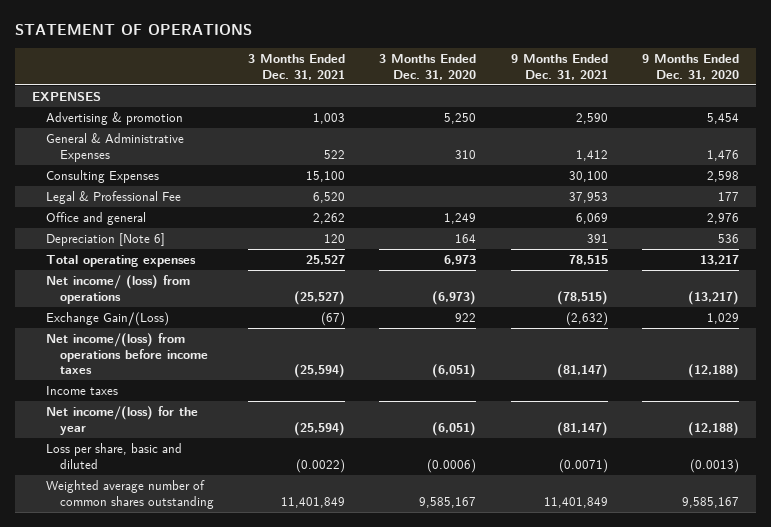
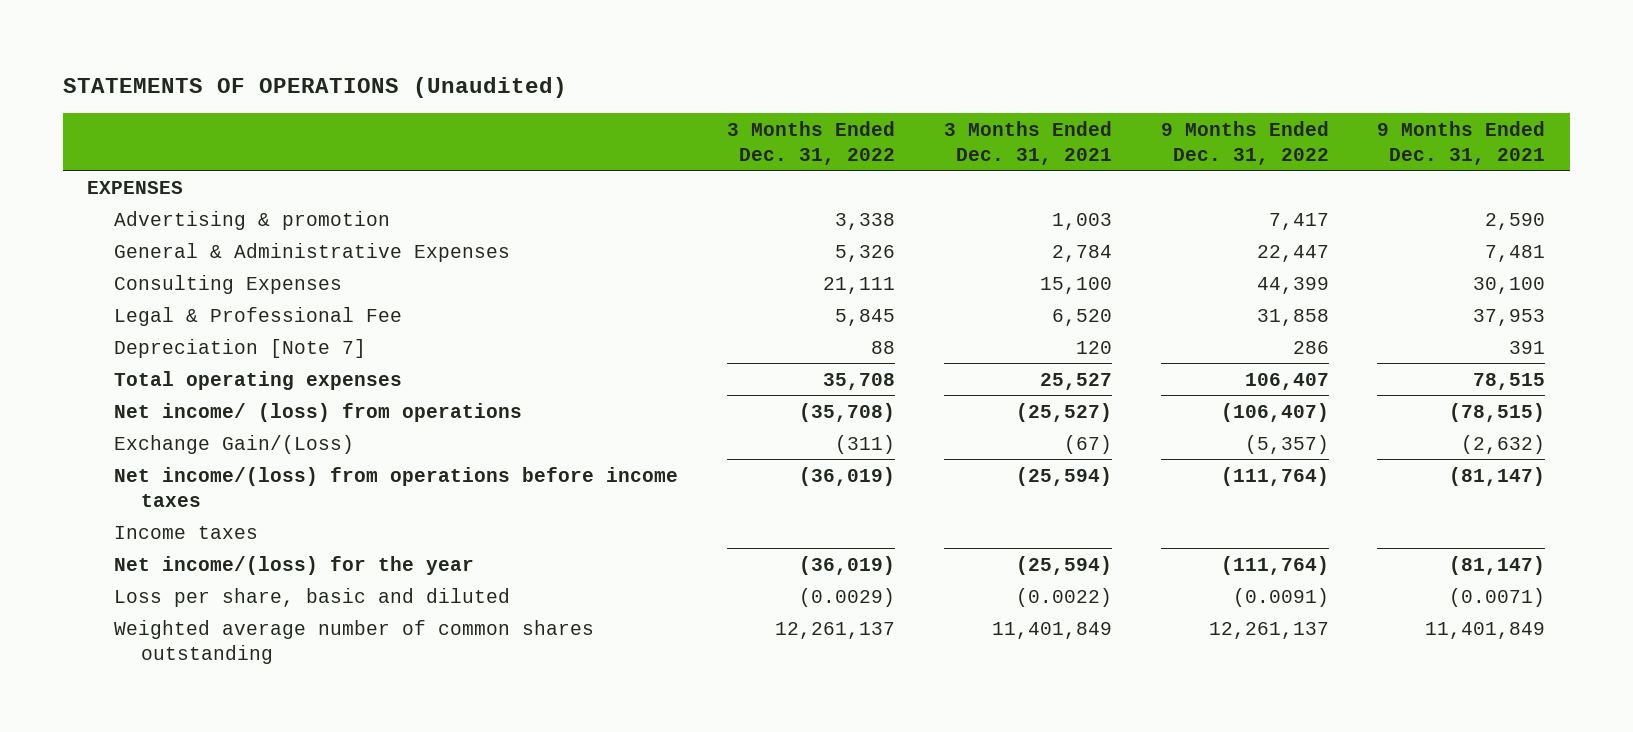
[15,24,253,36] STATEMENT OF OPERATIONS -> [62,77,567,99] STATEMENTS OF OPERATIONS (Unaudited)
[379,54,477,80] 3 Months Ended Dec. 31, 2020 -> none
[642,54,740,80] 9 Months Ended Dec. 31, 2020 -> none
none -> [726,120,895,165] 3 Months Ended Dec. 31, 2022
none -> [1160,120,1329,165] 9 Months Ended Dec. 31, 2022
[323,149,345,159] 522 -> [1051,244,1112,262] 2,784
[575,149,608,161] 1,412 -> [1485,244,1546,262] 7,481
[45,212,146,226] Office and general -> none
[45,233,165,247] Depreciation [Note 6] -> [114,338,367,358] Depreciation [Note 7]

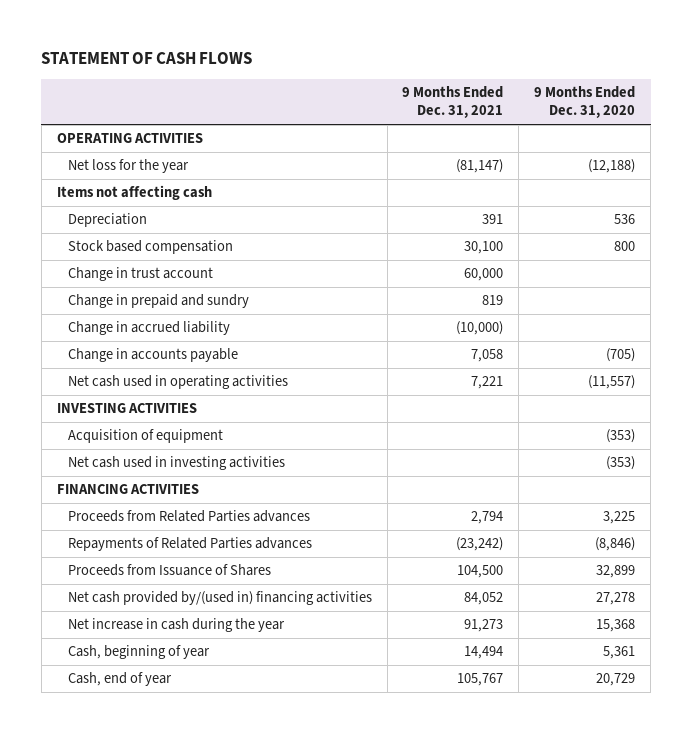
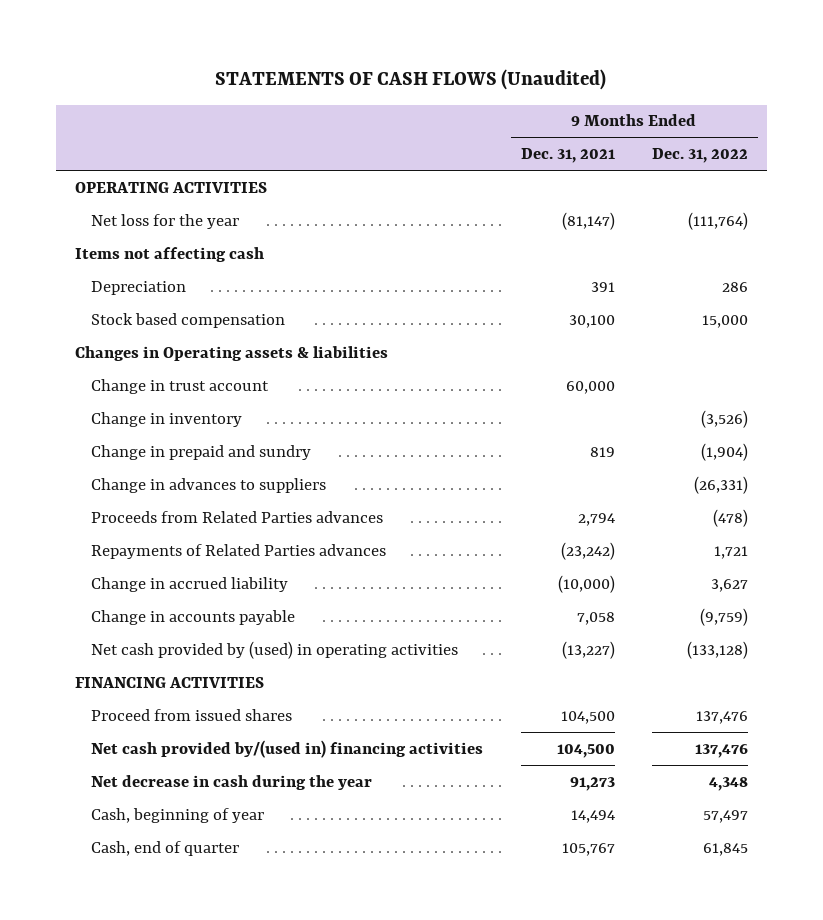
[41,52,253,65] STATEMENT OF CASH FLOWS -> [215,69,607,91] STATEMENTS OF CASH FLOWS (Unaudited)
[534,86,636,119] 9 Months Ended Dec. 31, 2020 -> none
none -> [652,148,749,164] Dec. 31, 2022
none -> [74,345,388,361] Changes in Operating assets & liabilities
none -> [91,411,243,427] Change in inventory
none -> [91,477,327,493] Change in advances to suppliers
[67,510,310,523] Proceeds from Related Parties advances -> [91,510,384,523] Proceeds from Related Parties advances
[67,537,312,552] Repayments of Related Parties advances -> [91,543,387,559] Repayments of Related Parties advances
[56,403,197,414] INVESTING ACTIVITIES -> none
[67,429,223,444] Acquisition of equipment -> none
[67,456,285,471] Net cash used in investing activities -> none
[67,375,288,390] Net cash used in operating activities -> [91,640,459,659] Net cash provided by (used) in operating activities
[471,376,504,390] 7,221 -> [561,640,615,659] (13,227)
[67,564,271,577] Proceeds from Issuance of Shares -> [91,708,293,721] Proceed from issued shares
[464,592,504,606] 84,052 -> [556,743,615,758] 104,500
[67,618,285,633] Net increase in cash during the year -> [91,774,373,790] Net decrease in cash during the year
[67,672,172,687] Cash, end of year -> [91,840,240,856] Cash, end of quarter

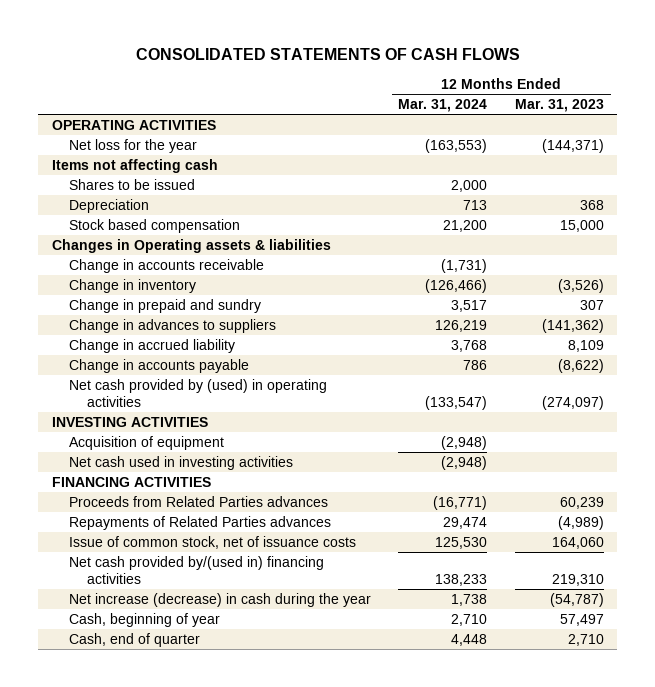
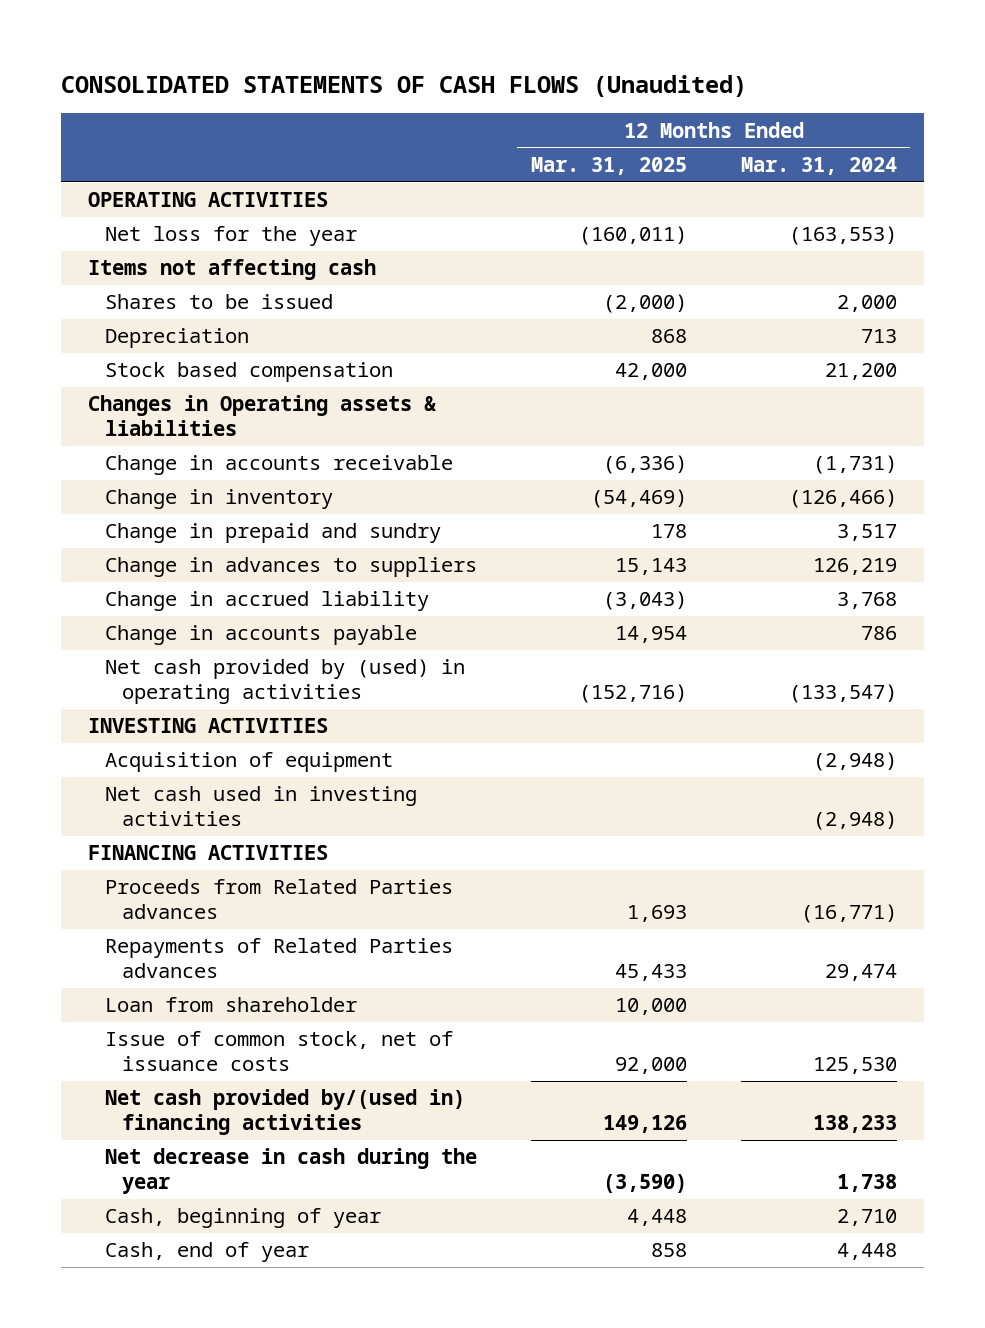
[135,47,520,60] CONSOLIDATED STATEMENTS OF CASH FLOWS -> [61,74,748,97] CONSOLIDATED STATEMENTS OF CASH FLOWS (Unaudited)
[514,99,604,113] Mar. 31, 2023 -> none
none -> [530,157,687,176] Mar. 31, 2025
none -> [104,997,357,1013] Loan from shareholder
[69,593,372,608] Net increase (decrease) in cash during the year -> [104,1148,477,1194] Net decrease in cash during the year
[69,633,201,648] Cash, end of quarter -> [104,1242,309,1263] Cash, end of year

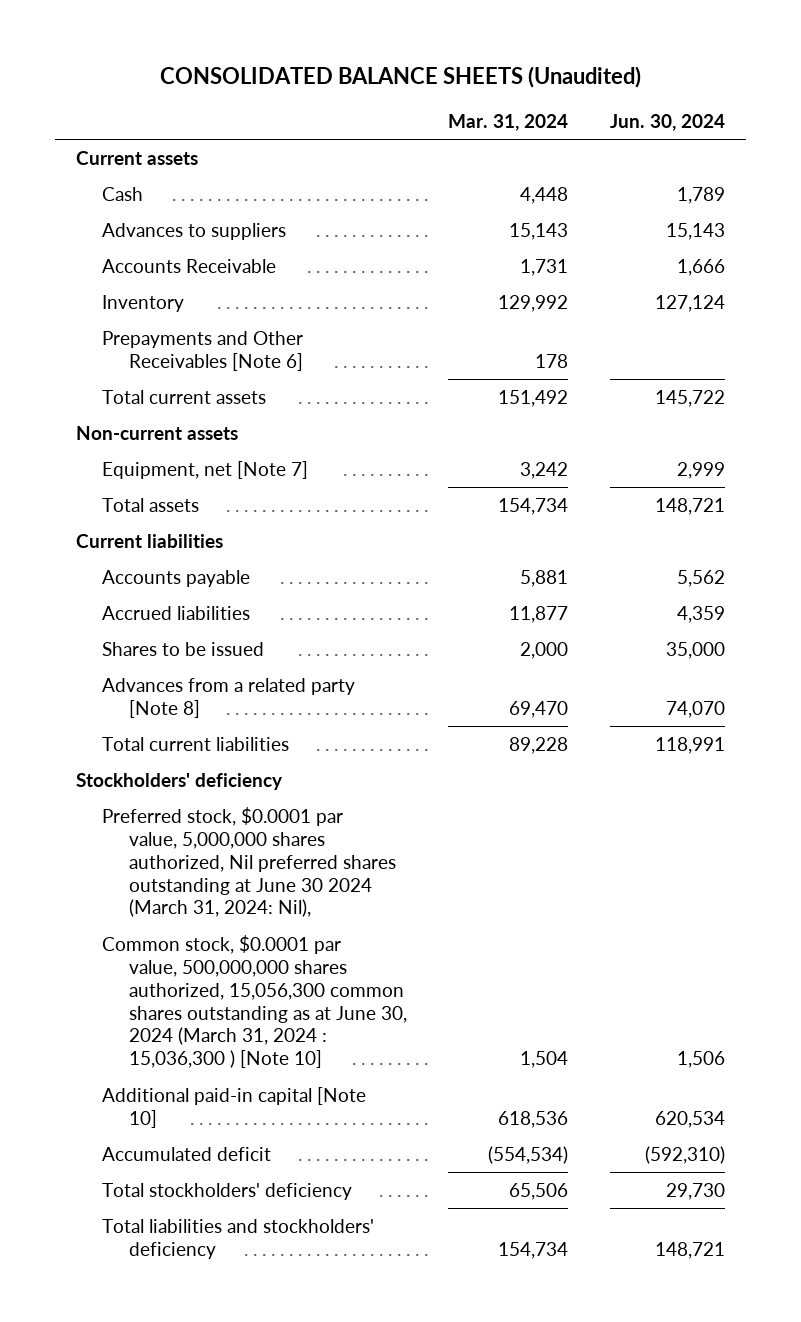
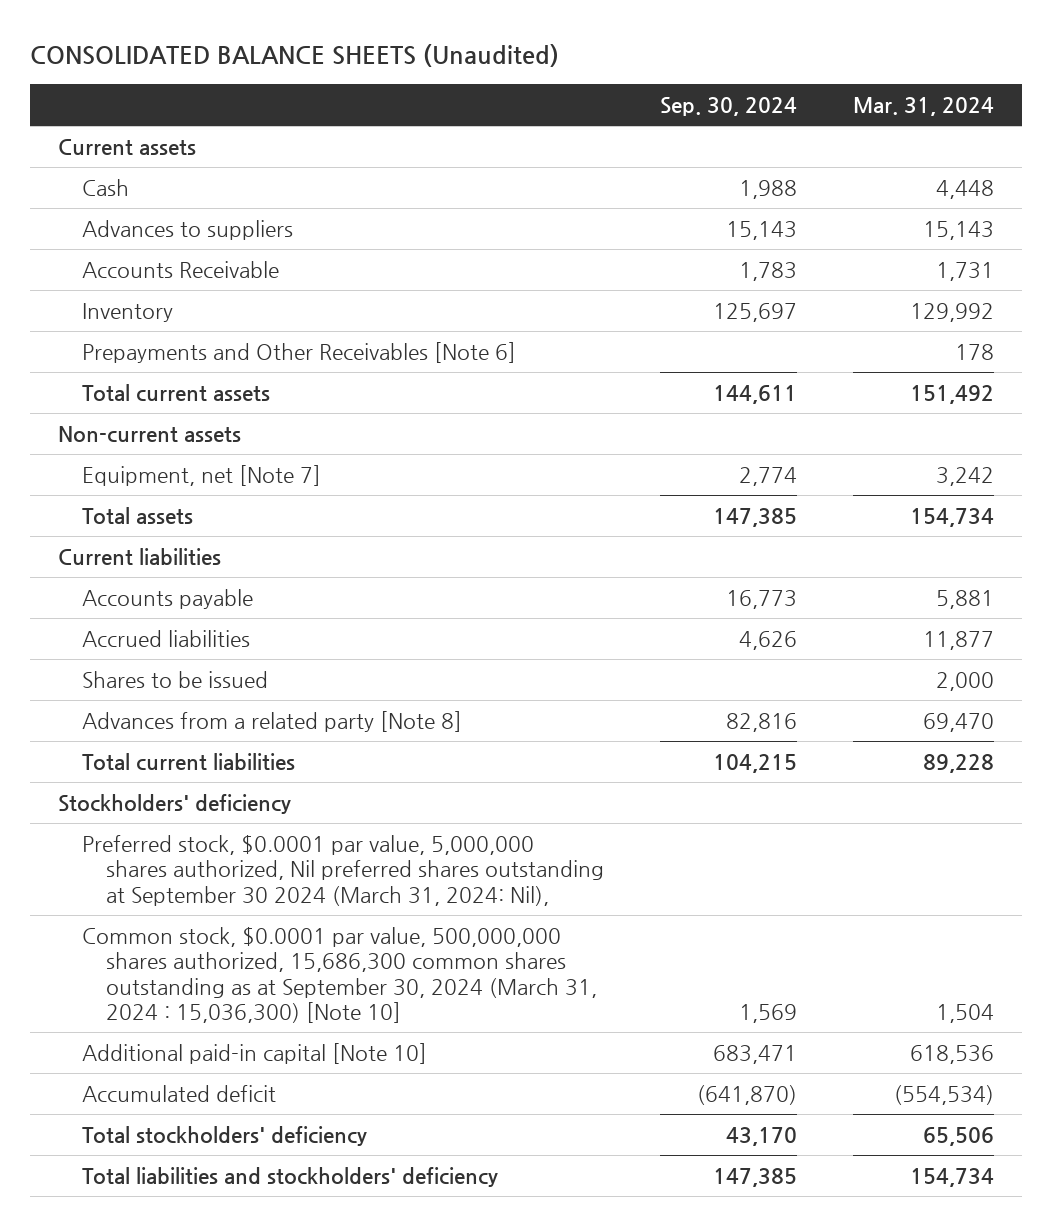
[610,114,726,132] Jun. 30, 2024 -> none
none -> [660,96,798,116] Sep. 30, 2024
[102,806,396,918] Preferred stock, $0.0001 par value, 5,000,000 shares authorized, Nil preferred shares outstanding at June 30 2024 (March 31, 2024: Nil), -> [82,834,605,906] Preferred stock, $0.0001 par value, 5,000,000 shares authorized, Nil preferred shares outstanding at September 30 2024 (March 31, 2024: Nil),
[102,934,407,1069] Common stock, $0.0001 par value, 500,000,000 shares authorized, 15,056,300 common shares outstanding as at June 30, 2024 (March 31, 2024 : 15,036,300 ) [Note 10] -> [82,926,598,1024] Common stock, $0.0001 par value, 500,000,000 shares authorized, 15,686,300 common shares outstanding as at September 30, 2024 (March 31, 2024 : 15,036,300) [Note 10]

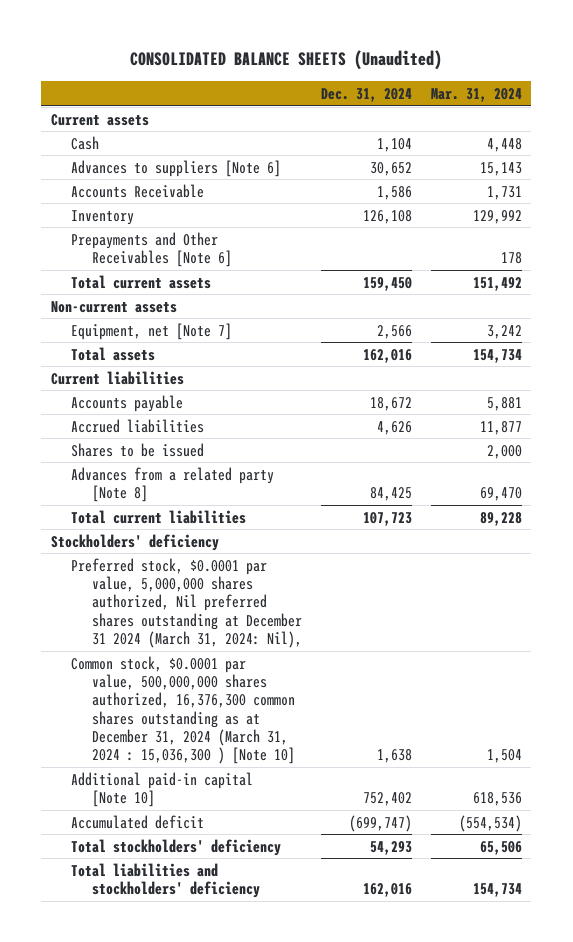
[660,96,798,116] Sep. 30, 2024 -> none
none -> [321,87,413,102] Dec. 31, 2024
[82,219,294,240] Advances to suppliers -> [71,159,282,177] Advances to suppliers [Note 6]
[82,834,605,906] Preferred stock, $0.0001 par value, 5,000,000 shares authorized, Nil preferred shares outstanding at September 30 2024 (March 31, 2024: Nil), -> [71,557,303,648] Preferred stock, $0.0001 par value, 5,000,000 shares authorized, Nil preferred shares outstanding at December 31 2024 (March 31, 2024: Nil),
[82,926,598,1024] Common stock, $0.0001 par value, 500,000,000 shares authorized, 15,686,300 common shares outstanding as at September 30, 2024 (March 31, 2024 : 15,036,300) [Note 10] -> [71,655,296,765] Common stock, $0.0001 par value, 500,000,000 shares authorized, 16,376,300 common shares outstanding as at December 31, 2024 (March 31, 2024 : 15,036,300 ) [Note 10]

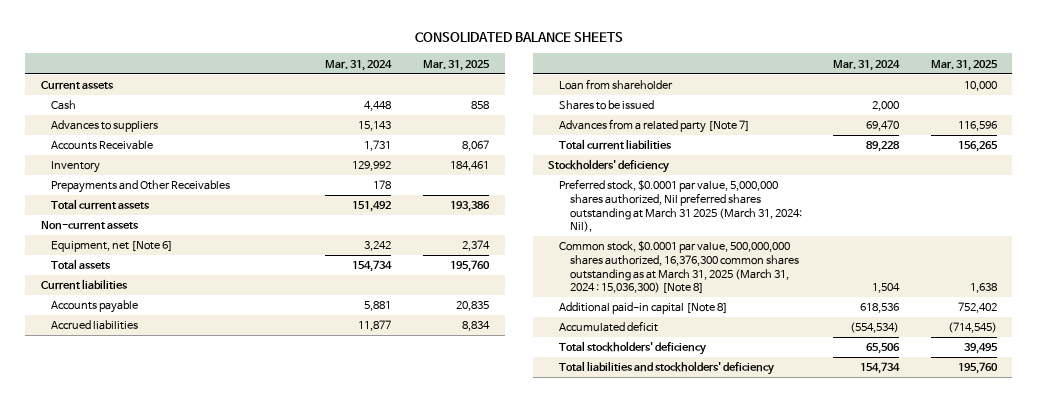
[130,50,443,71] CONSOLIDATED BALANCE SHEETS (Unaudited) -> [414,32,623,43] CONSOLIDATED BALANCE SHEETS
[321,87,413,102] Dec. 31, 2024 -> none
none -> [422,59,490,71] Mar. 31, 2025
[71,159,282,177] Advances to suppliers [Note 6] -> [51,120,159,133] Advances to suppliers
[71,231,233,268] Prepayments and Other Receivables [Note 6] -> [51,180,231,194] Prepayments and Other Receivables
[71,322,233,340] Equipment, net [Note 7] -> [51,241,174,253] Equipment, net [Note 6]
none -> [558,79,673,91] Loan from shareholder
[71,466,275,503] Advances from a related party [Note 8] -> [558,119,750,134] Advances from a related party [Note 7]
[71,557,303,648] Preferred stock, $0.0001 par value, 5,000,000 shares authorized, Nil preferred shares outstanding at December 31 2024 (March 31, 2024: Nil), -> [558,179,802,233] Preferred stock, $0.0001 par value, 5,000,000 shares authorized, Nil preferred shares outstanding at March 31 2025 (March 31, 2024: Nil),
[71,655,296,765] Common stock, $0.0001 par value, 500,000,000 shares authorized, 16,376,300 common shares outstanding as at December 31, 2024 (March 31, 2024 : 15,036,300 ) [Note 10] -> [558,241,799,294] Common stock, $0.0001 par value, 500,000,000 shares authorized, 16,376,300 common shares outstanding as at March 31, 2025 (March 31, 2024 : 15,036,300) [Note 8]
[71,771,254,808] Additional paid-in capital [Note 10] -> [558,302,728,315] Additional paid-in capital [Note 8]

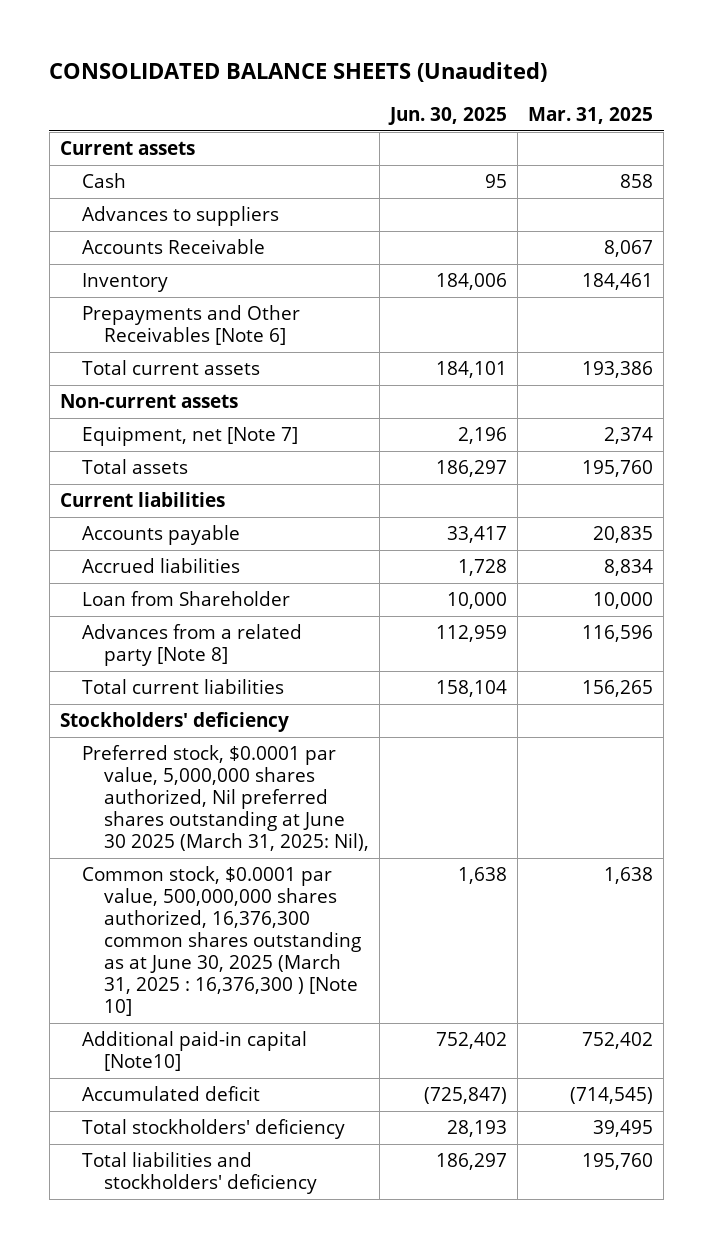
[414,32,623,43] CONSOLIDATED BALANCE SHEETS -> [49,61,548,82] CONSOLIDATED BALANCE SHEETS (Unaudited)
[325,59,393,71] Mar. 31, 2024 -> none
none -> [388,106,508,125] Jun. 30, 2025
[51,180,231,194] Prepayments and Other Receivables -> [82,305,301,346] Prepayments and Other Receivables [Note 6]
[51,241,174,253] Equipment, net [Note 6] -> [82,426,299,447] Equipment, net [Note 7]
[558,100,654,111] Shares to be issued -> none
[558,79,673,91] Loan from shareholder -> [82,591,291,607] Loan from Shareholder
[558,119,750,134] Advances from a related party [Note 7] -> [82,624,303,667] Advances from a related party [Note 8]
[558,179,802,233] Preferred stock, $0.0001 par value, 5,000,000 shares authorized, Nil preferred shares outstanding at March 31 2025 (March 31, 2024: Nil), -> [82,745,370,852] Preferred stock, $0.0001 par value, 5,000,000 shares authorized, Nil preferred shares outstanding at June 30 2025 (March 31, 2025: Nil),
[558,241,799,294] Common stock, $0.0001 par value, 500,000,000 shares authorized, 16,376,300 common shares outstanding as at March 31, 2025 (March 31, 2024 : 15,036,300) [Note 8] -> [82,866,362,1017] Common stock, $0.0001 par value, 500,000,000 shares authorized, 16,376,300 common shares outstanding as at June 30, 2025 (March 31, 2025 : 16,376,300 ) [Note 10]
[558,302,728,315] Additional paid-in capital [Note 8] -> [82,1031,308,1072] Additional paid-in capital [Note10]

